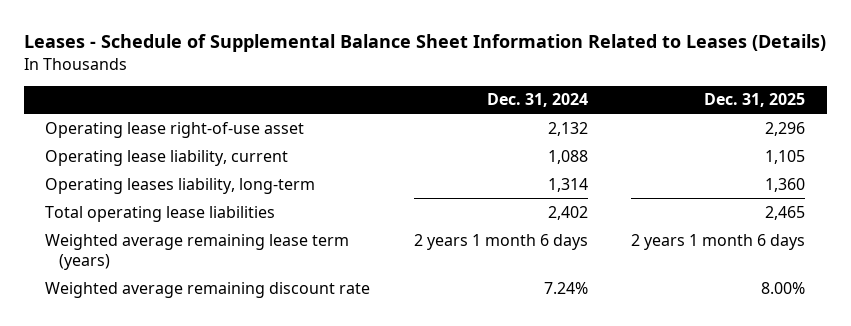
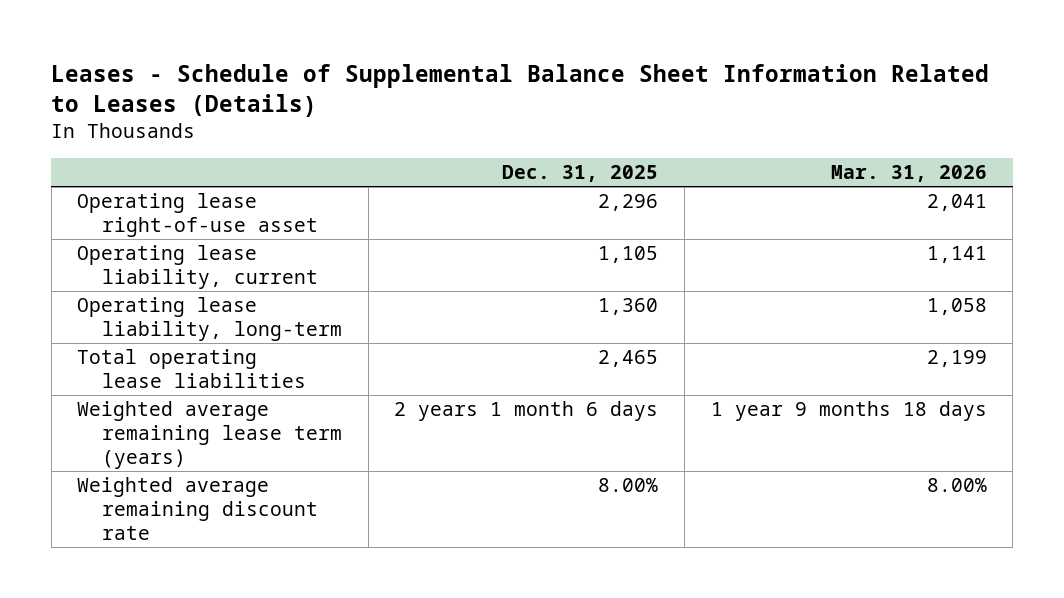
[486,93,588,108] Dec. 31, 2024 -> none
none -> [830,165,987,183] Mar. 31, 2026
[45,177,316,194] Operating leases liability, long-term -> [77,297,342,342] Operating lease liability, long-term

